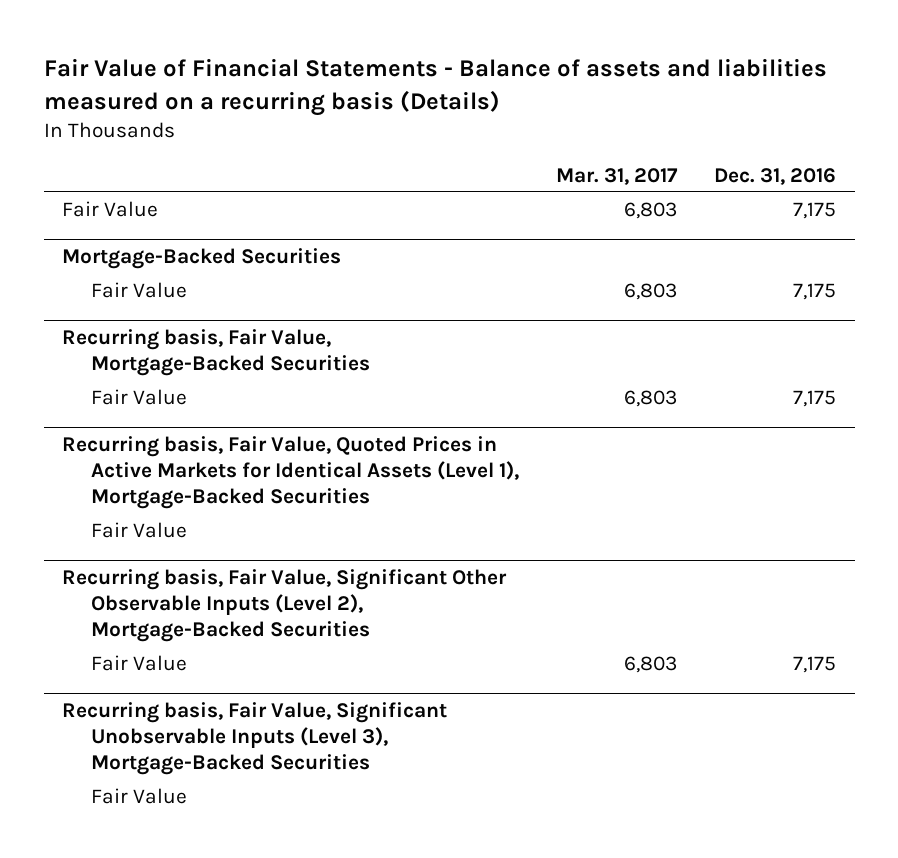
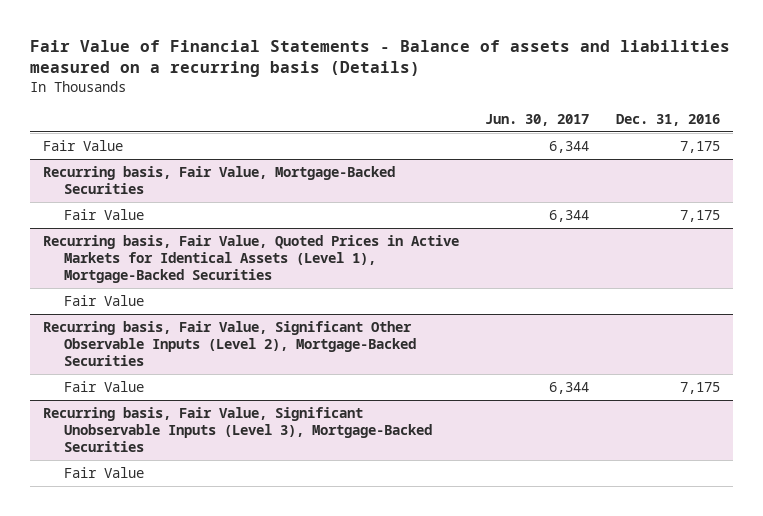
[555,167,678,185] Mar. 31, 2017 -> none
none -> [485,113,590,126] Jun. 30, 2017
[62,248,342,270] Mortgage-Backed Securities -> none
[90,282,187,299] Fair Value -> none

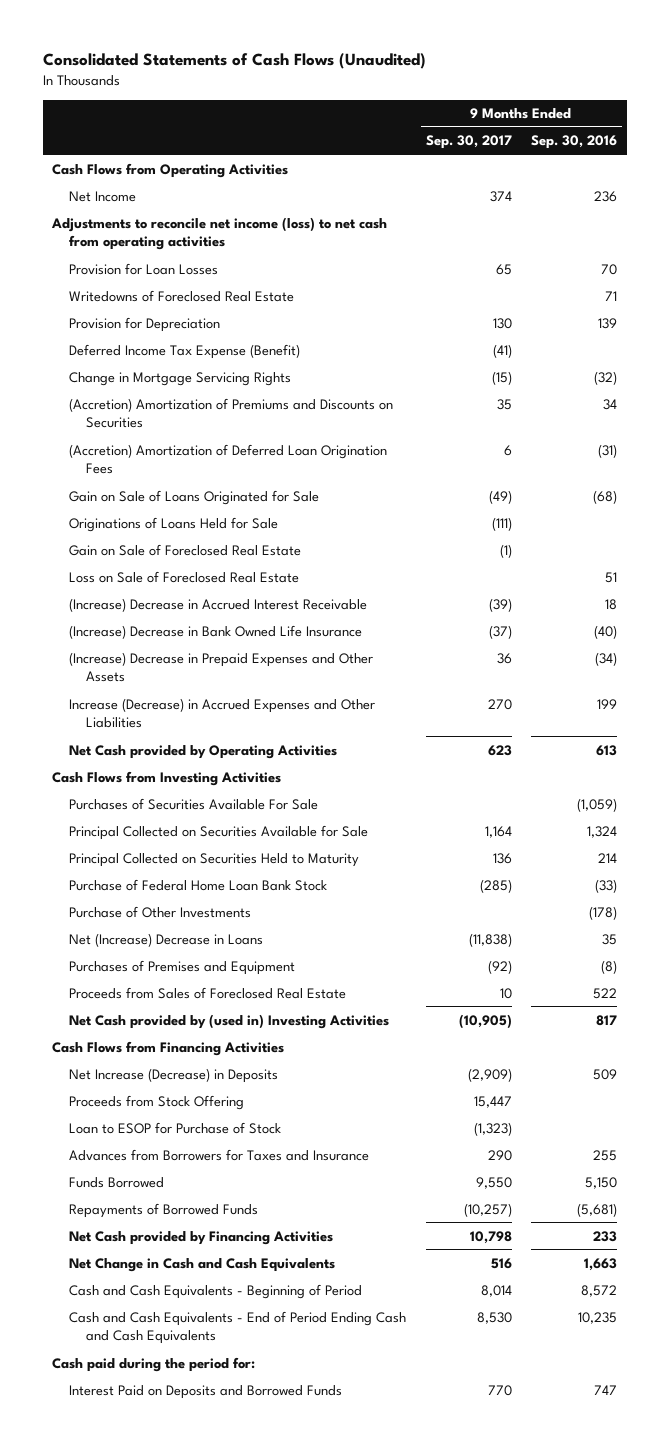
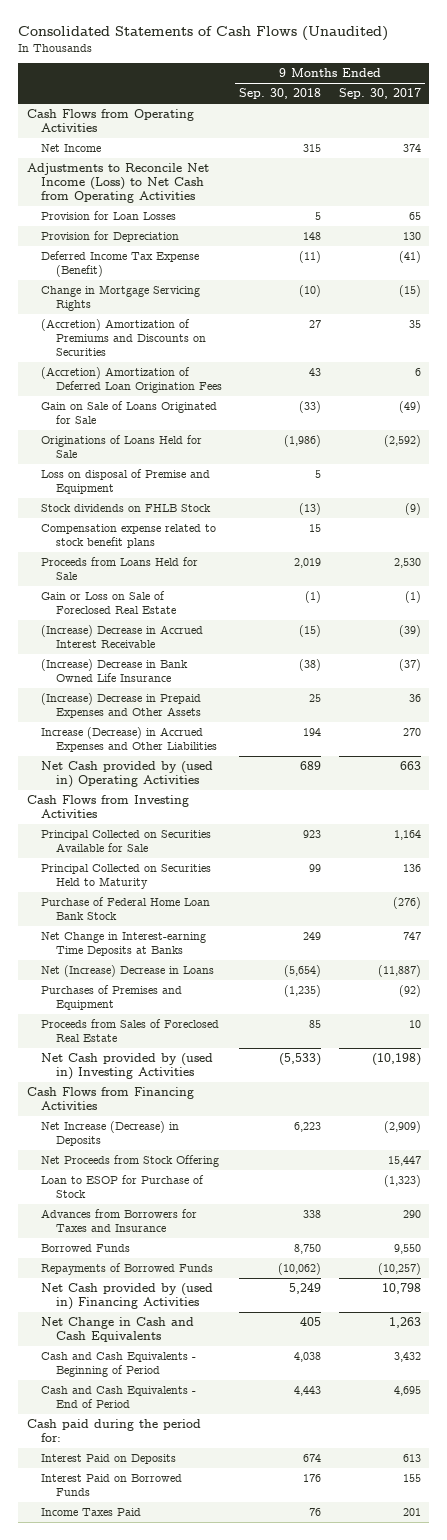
[531,135,618,150] Sep. 30, 2016 -> none
none -> [239,88,322,100] Sep. 30, 2018
[51,216,388,251] Adjustments to reconcile net income (loss) to net cash from operating activities -> [26,163,209,203] Adjustments to Reconcile Net Income (Loss) to Net Cash from Operating Activities
[69,289,295,302] Writedowns of Foreclosed Real Estate -> none
[69,570,300,583] Loss on Sale of Foreclosed Real Estate -> none
[491,516,512,531] (111) -> [383,435,421,448] (2,592)
none -> [41,469,211,495] Loss on disposal of Premise and Equipment
none -> [41,504,212,513] Stock dividends on FHLB Stock
none -> [41,524,217,549] Compensation expense related to stock benefit plans
none -> [41,557,199,581] Proceeds from Loans Held for Sale
[69,543,302,556] Gain on Sale of Foreclosed Real Estate -> [41,591,176,615] Gain or Loss on Sale of Foreclosed Real Estate
[69,744,338,759] Net Cash provided by Operating Activities -> [41,761,214,789] Net Cash provided by (used in) Operating Activities
[487,744,512,756] 623 -> [399,761,421,771] 663
[69,797,319,810] Purchases of Securities Available For Sale -> none
[69,905,252,918] Purchase of Other Investments -> none
[479,878,512,893] (285) -> [392,897,421,910] (276)
none -> [41,932,207,957] Net Change in Interest-earning Time Deposits at Banks
[468,932,512,947] (11,838) -> [377,965,421,978] (11,887)
[458,1013,512,1029] (10,905) -> [371,1053,421,1067] (10,198)
[69,1094,245,1110] Proceeds from Stock Offering -> [41,1155,220,1168] Net Proceeds from Stock Offering
[69,1176,165,1188] Funds Borrowed -> [41,1244,131,1253] Borrowed Funds
[69,1230,334,1245] Net Cash provided by Financing Activities -> [41,1283,214,1311] Net Cash provided by (used in) Financing Activities
[490,1257,512,1269] 516 -> [388,1317,421,1329] 1,263
[480,1284,512,1297] 8,014 -> [393,1352,421,1363] 3,432
[69,1310,407,1345] Cash and Cash Equivalents - End of Period Ending Cash and Cash Equivalents -> [41,1386,197,1409] Cash and Cash Equivalents - End of Period
[476,1311,512,1324] 8,530 -> [393,1386,421,1397] 4,695
none -> [41,1454,177,1465] Interest Paid on Deposits
[69,1384,343,1399] Interest Paid on Deposits and Borrowed Funds -> [41,1474,183,1497] Interest Paid on Borrowed Funds
[487,1384,512,1396] 770 -> [402,1474,421,1483] 155
none -> [41,1508,142,1517] Income Taxes Paid

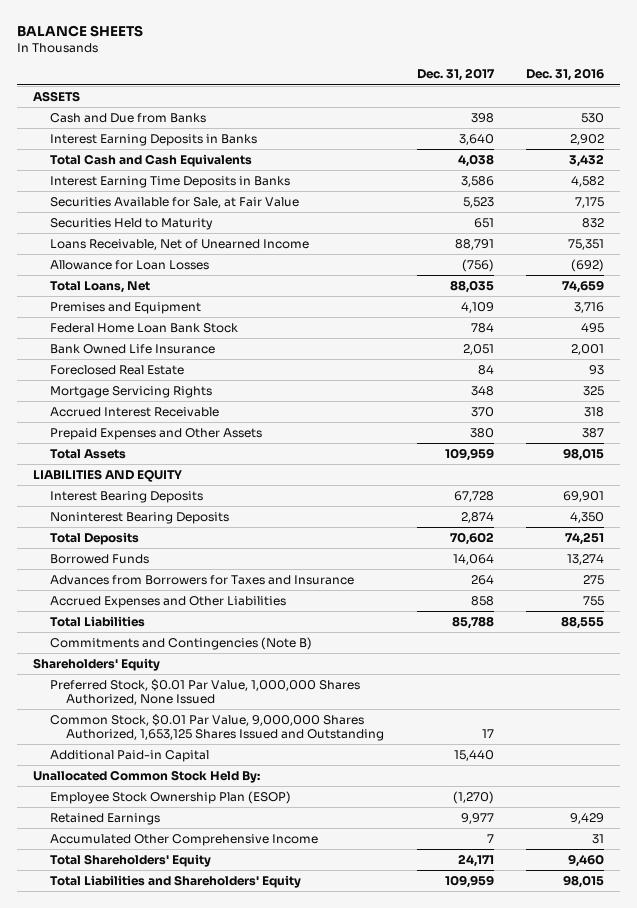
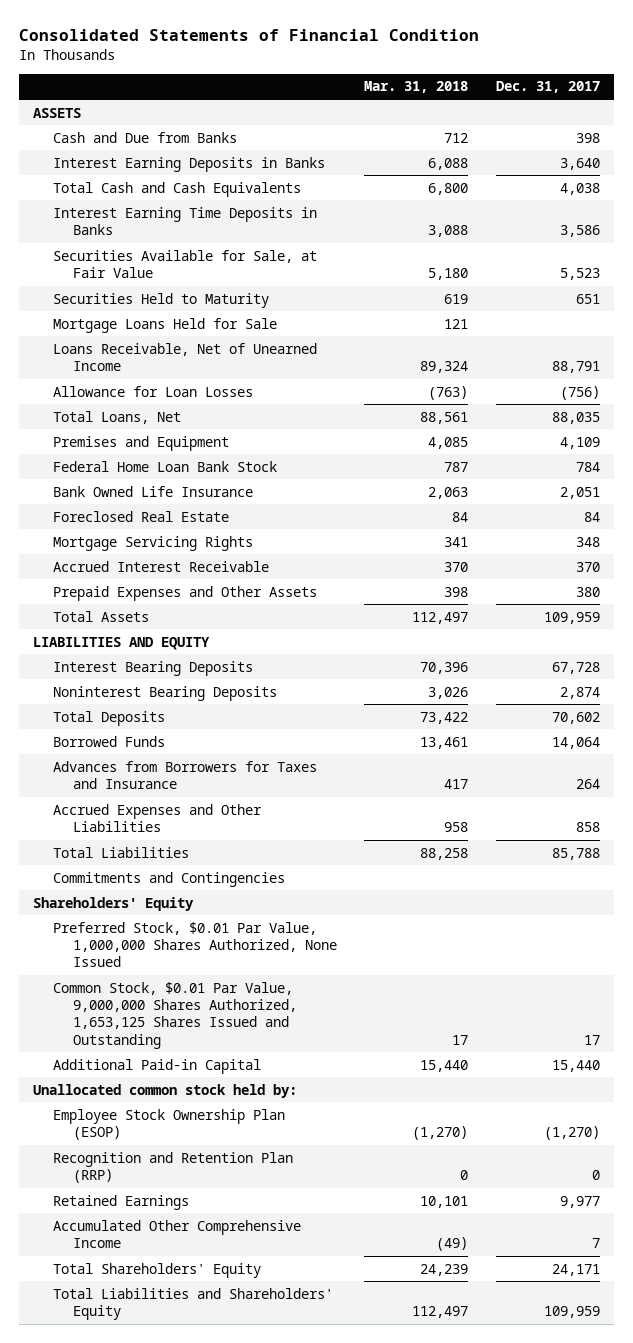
[17,24,144,37] BALANCE SHEETS -> [19,28,480,41] Consolidated Statements of Financial Condition
[526,68,605,82] Dec. 31, 2016 -> none
none -> [364,81,469,94] Mar. 31, 2018
none -> [52,317,277,333] Mortgage Loans Held for Sale
[49,636,312,650] Commitments and Contingencies (Note B) -> [52,871,285,887] Commitments and Contingencies
[33,769,261,783] Unallocated Common Stock Held By: -> [33,1083,298,1098] Unallocated common stock held by:
none -> [52,1151,293,1184] Recognition and Retention Plan (RRP)

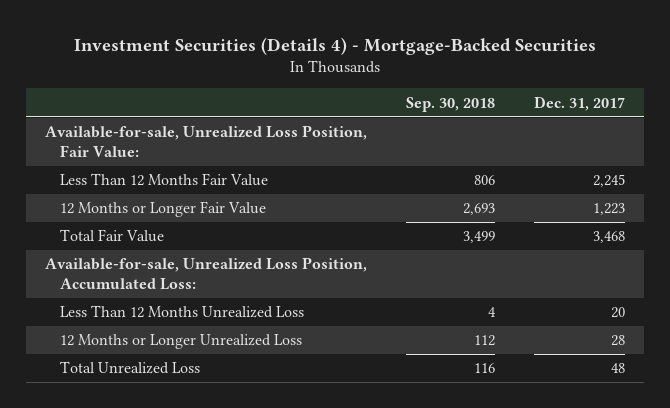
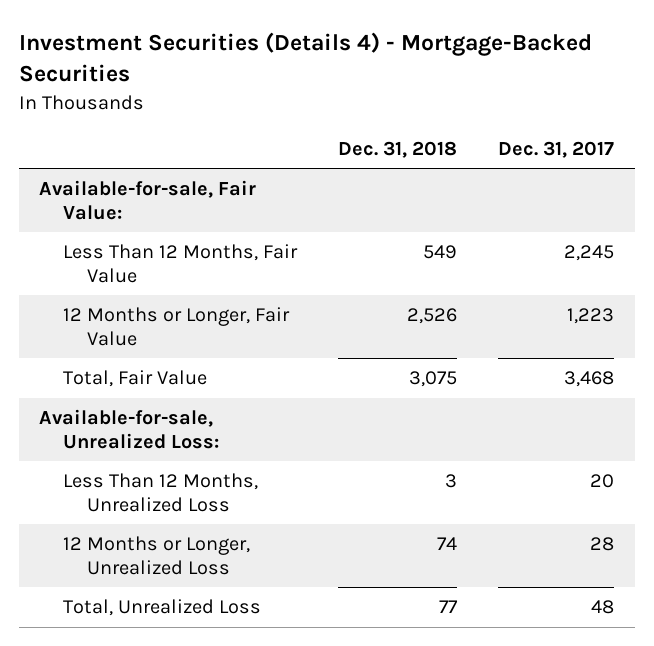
[405,96,495,112] Sep. 30, 2018 -> none
none -> [338,140,458,158] Dec. 31, 2018
[45,125,368,157] Available-for-sale, Unrealized Loss Position, Fair Value: -> [39,180,257,220] Available-for-sale, Fair Value:
[59,173,268,187] Less Than 12 Months Fair Value -> [63,244,299,283] Less Than 12 Months, Fair Value
[59,201,266,218] 12 Months or Longer Fair Value -> [63,307,291,346] 12 Months or Longer, Fair Value
[59,229,164,243] Total Fair Value -> [63,370,208,388] Total, Fair Value
[45,257,368,290] Available-for-sale, Unrealized Loss Position, Accumulated Loss: -> [39,409,220,449] Available-for-sale, Unrealized Loss:
[59,305,304,319] Less Than 12 Months Unrealized Loss -> [63,473,259,512] Less Than 12 Months, Unrealized Loss
[59,334,302,350] 12 Months or Longer Unrealized Loss -> [63,536,251,575] 12 Months or Longer, Unrealized Loss
[59,361,200,375] Total Unrealized Loss -> [63,599,262,617] Total, Unrealized Loss

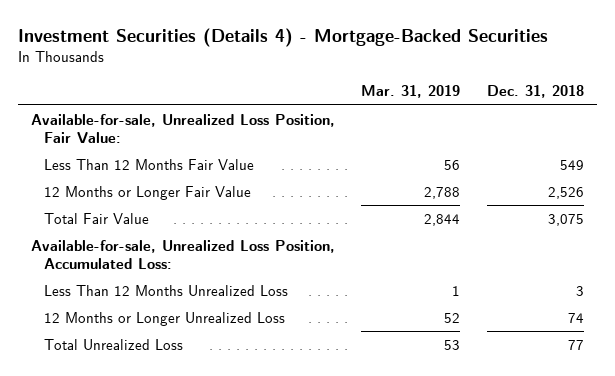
[498,140,615,158] Dec. 31, 2017 -> none
none -> [361,85,461,99] Mar. 31, 2019
[39,180,257,220] Available-for-sale, Fair Value: -> [31,114,336,144] Available-for-sale, Unrealized Loss Position, Fair Value:
[63,244,299,283] Less Than 12 Months, Fair Value -> [44,159,255,172] Less Than 12 Months Fair Value
[63,307,291,346] 12 Months or Longer, Fair Value -> [44,186,252,201] 12 Months or Longer Fair Value
[63,370,208,388] Total, Fair Value -> [44,213,150,225] Total Fair Value
[39,409,220,449] Available-for-sale, Unrealized Loss: -> [31,240,336,269] Available-for-sale, Unrealized Loss Position, Accumulated Loss:
[63,473,259,512] Less Than 12 Months, Unrealized Loss -> [44,285,289,298] Less Than 12 Months Unrealized Loss
[63,536,251,575] 12 Months or Longer, Unrealized Loss -> [44,312,286,327] 12 Months or Longer Unrealized Loss
[63,599,262,617] Total, Unrealized Loss -> [44,339,184,351] Total Unrealized Loss

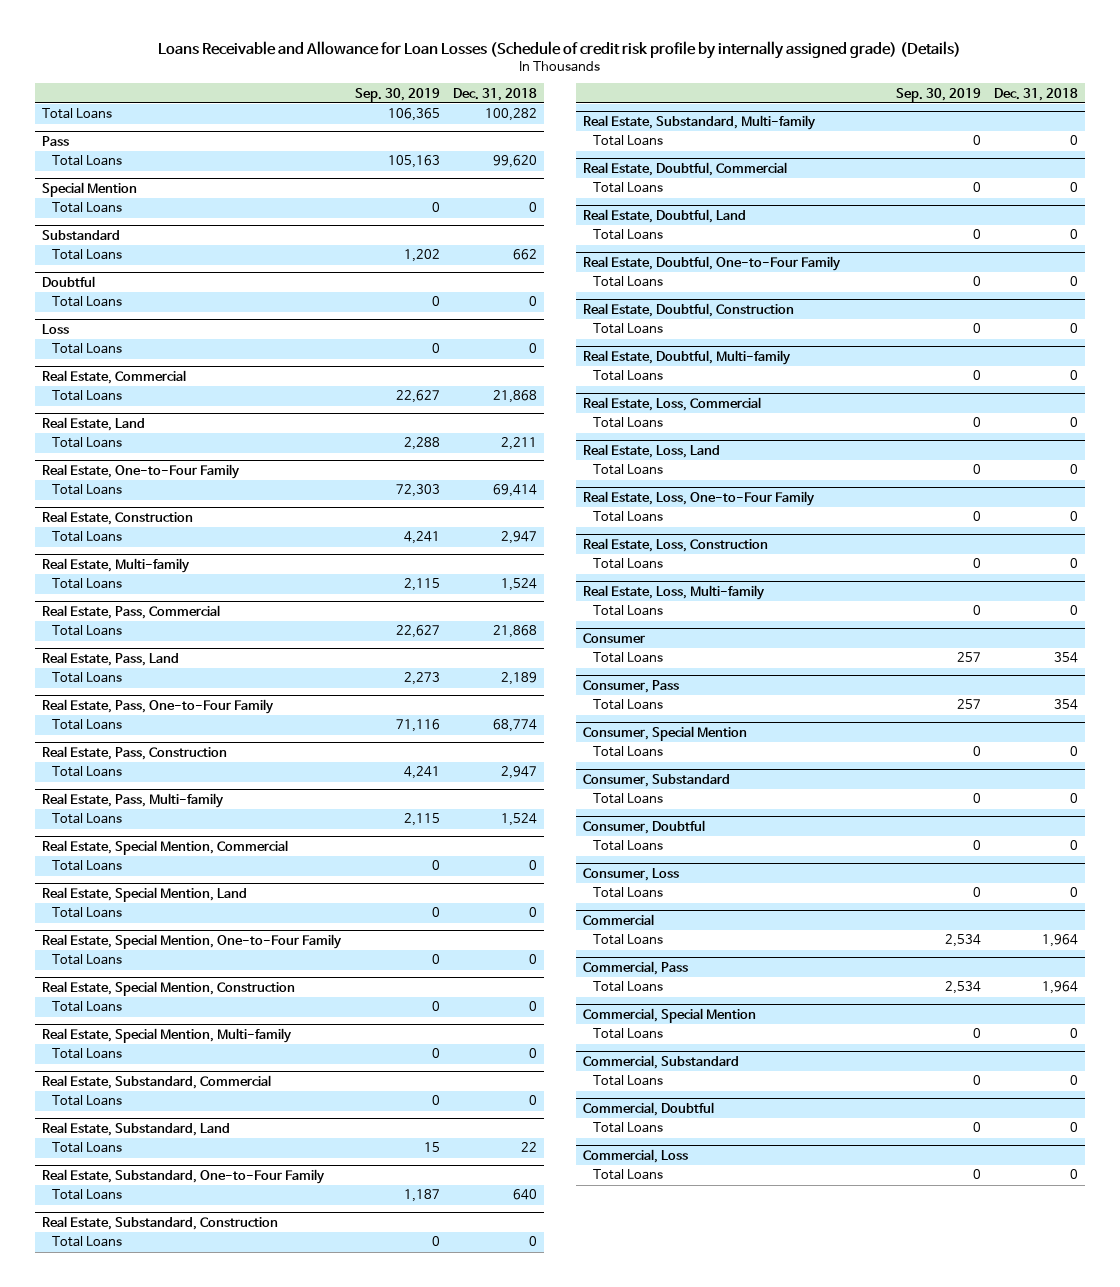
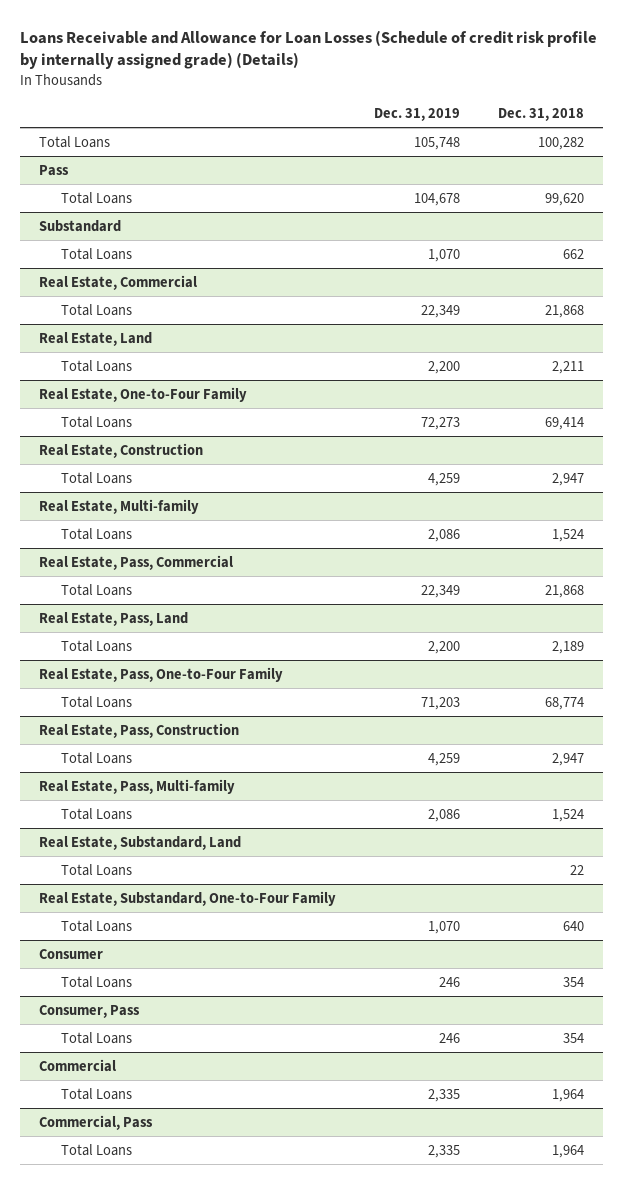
[354,87,440,102] Sep. 30, 2019 -> none
none -> [374,108,461,122] Dec. 31, 2019
[41,181,137,197] Special Mention -> none
[51,202,122,214] Total Loans -> none
[41,275,95,287] Doubtful -> none
[51,296,122,308] Total Loans -> none
[41,323,69,334] Loss -> none
[51,343,122,355] Total Loans -> none
[41,839,288,855] Real Estate, Special Mention, Commercial -> none
[51,860,122,872] Total Loans -> none
[41,886,247,902] Real Estate, Special Mention, Land -> none
[51,907,122,919] Total Loans -> none
[41,933,342,949] Real Estate, Special Mention, One-to-Four Family -> none
[51,954,122,966] Total Loans -> none
[41,980,295,996] Real Estate, Special Mention, Construction -> none
[51,1001,122,1013] Total Loans -> none
[41,1027,292,1043] Real Estate, Special Mention, Multi-family -> none
[51,1048,122,1060] Total Loans -> none
[41,1074,271,1089] Real Estate, Substandard, Commercial -> none
[51,1095,122,1107] Total Loans -> none
[41,1215,278,1230] Real Estate, Substandard, Construction -> none
[51,1236,122,1248] Total Loans -> none
[582,114,816,130] Real Estate, Substandard, Multi-family -> none
[592,135,663,147] Total Loans -> none
[582,161,787,176] Real Estate, Doubtful, Commercial -> none
[592,182,663,194] Total Loans -> none
[582,208,746,223] Real Estate, Doubtful, Land -> none
[592,229,663,241] Total Loans -> none
[582,255,841,271] Real Estate, Doubtful, One-to-Four Family -> none
[592,276,663,288] Total Loans -> none
[582,302,794,317] Real Estate, Doubtful, Construction -> none
[592,323,663,335] Total Loans -> none
[582,349,791,365] Real Estate, Doubtful, Multi-family -> none
[592,370,663,382] Total Loans -> none
[582,396,761,411] Real Estate, Loss, Commercial -> none
[592,417,663,429] Total Loans -> none
[582,443,720,458] Real Estate, Loss, Land -> none
[592,464,663,476] Total Loans -> none
[582,490,815,506] Real Estate, Loss, One-to-Four Family -> none
[592,511,663,523] Total Loans -> none
[582,537,768,552] Real Estate, Loss, Construction -> none
[592,558,663,570] Total Loans -> none
[582,584,765,600] Real Estate, Loss, Multi-family -> none
[592,605,663,617] Total Loans -> none
[582,725,747,741] Consumer, Special Mention -> none
[592,746,663,758] Total Loans -> none
[582,773,730,787] Consumer, Substandard -> none
[592,793,663,805] Total Loans -> none
[582,819,705,834] Consumer, Doubtful -> none
[592,840,663,852] Total Loans -> none
[582,867,679,881] Consumer, Loss -> none
[592,887,663,899] Total Loans -> none
[582,1007,756,1023] Commercial, Special Mention -> none
[592,1028,663,1040] Total Loans -> none
[582,1054,739,1069] Commercial, Substandard -> none
[592,1075,663,1087] Total Loans -> none
[582,1101,714,1116] Commercial, Doubtful -> none
[592,1122,663,1134] Total Loans -> none
[582,1148,688,1163] Commercial, Loss -> none
[592,1169,663,1181] Total Loans -> none

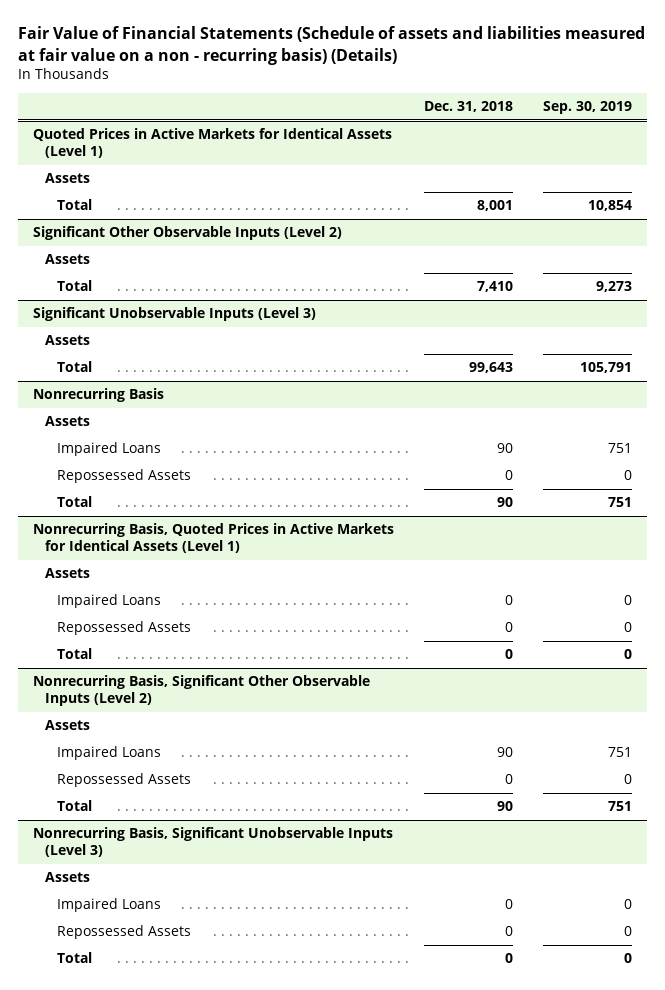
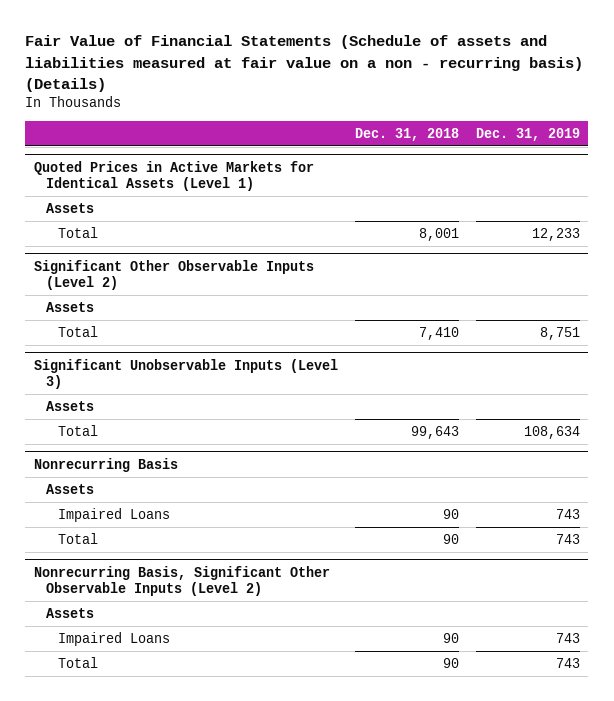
[542,101,632,115] Sep. 30, 2019 -> none
none -> [475,127,580,141] Dec. 31, 2019
[56,469,191,484] Repossessed Assets -> none
[32,523,394,554] Nonrecurring Basis, Quoted Prices in Active Markets for Identical Assets (Level 1) -> none
[44,568,90,579] Assets -> none
[56,594,161,609] Impaired Loans -> none
[56,621,191,636] Repossessed Assets -> none
[56,648,92,660] Total -> none
[56,773,191,788] Repossessed Assets -> none
[32,827,393,858] Nonrecurring Basis, Significant Unobservable Inputs (Level 3) -> none
[44,872,90,883] Assets -> none
[56,898,161,913] Impaired Loans -> none
[56,925,191,940] Repossessed Assets -> none
[56,952,92,964] Total -> none

